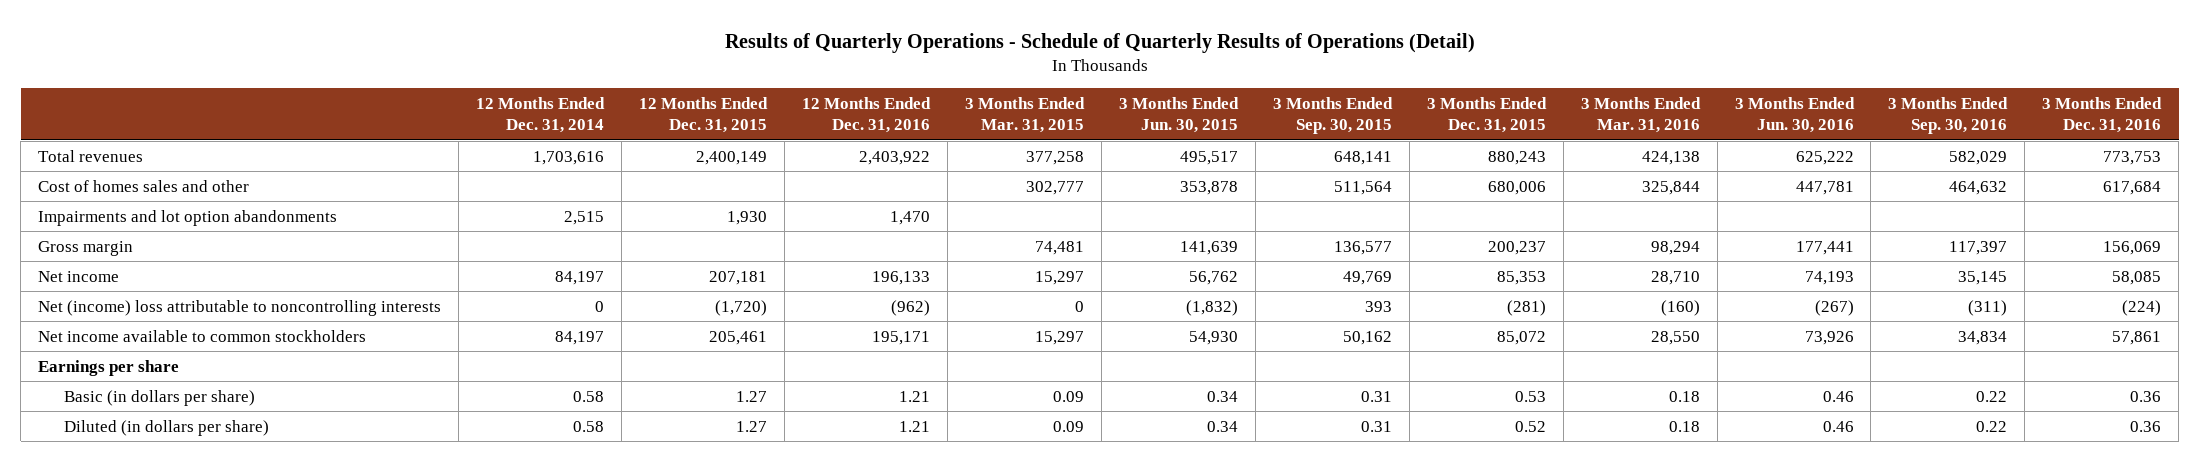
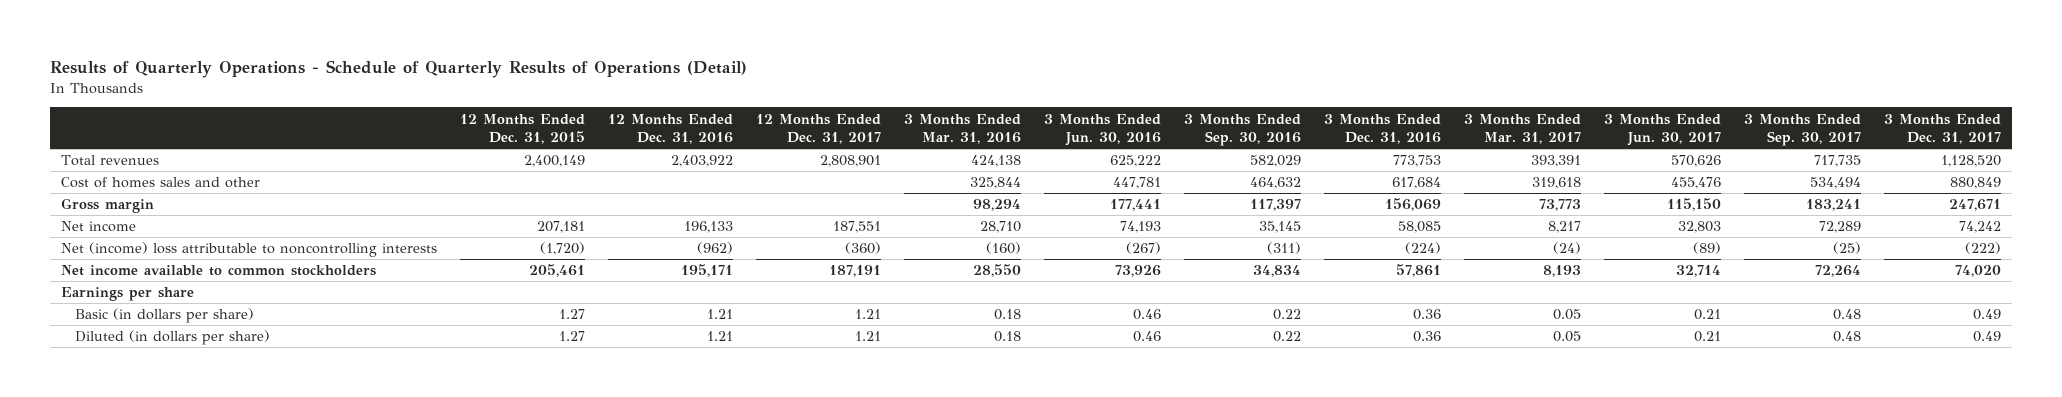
[476,96,606,134] 12 Months Ended Dec. 31, 2014 -> none
[964,96,1085,134] 3 Months Ended Mar. 31, 2015 -> none
[1118,96,1239,134] 3 Months Ended Jun. 30, 2015 -> none
[1272,96,1393,135] 3 Months Ended Sep. 30, 2015 -> none
[1426,96,1547,134] 3 Months Ended Dec. 31, 2015 -> none
none -> [756,113,882,144] 12 Months Ended Dec. 31, 2017
none -> [1463,113,1581,144] 3 Months Ended Mar. 31, 2017
none -> [1603,113,1721,146] 3 Months Ended Jun. 30, 2017
none -> [1743,113,1861,146] 3 Months Ended Sep. 30, 2017
none -> [1883,113,2001,144] 3 Months Ended Dec. 31, 2017
[38,209,338,226] Impairments and lot option abandonments -> none

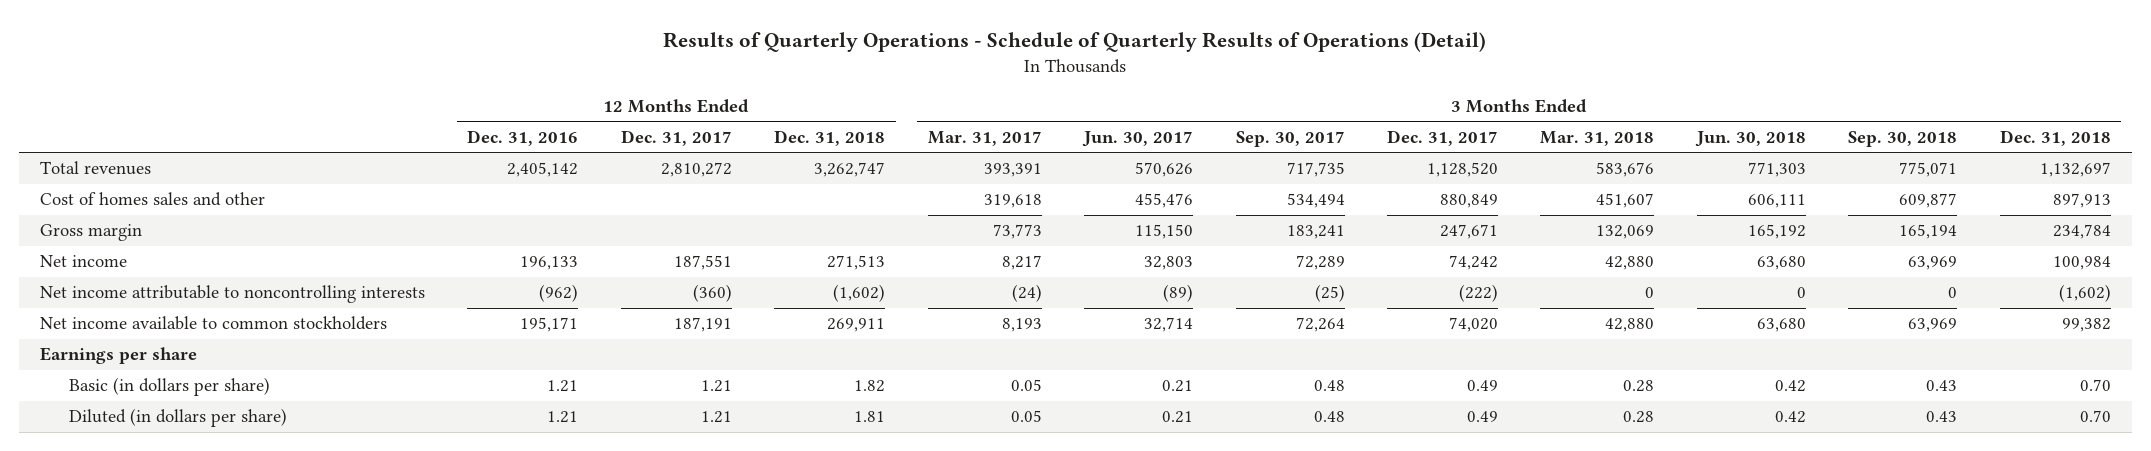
[460,113,586,144] 12 Months Ended Dec. 31, 2015 -> none
[904,113,1022,144] 3 Months Ended Mar. 31, 2016 -> none
[1043,113,1161,146] 3 Months Ended Jun. 30, 2016 -> none
[1183,113,1301,146] 3 Months Ended Sep. 30, 2016 -> none
[1323,113,1441,144] 3 Months Ended Dec. 31, 2016 -> none
none -> [774,129,886,146] Dec. 31, 2018
none -> [1540,130,1655,146] Mar. 31, 2018
none -> [1694,130,1806,147] Jun. 30, 2018
none -> [1848,130,1958,147] Sep. 30, 2018
none -> [1999,129,2111,146] Dec. 31, 2018
[671,155,734,168] 2,403,922 -> [507,162,579,178] 2,405,142
[820,155,882,168] 2,808,901 -> [660,162,732,178] 2,810,272
[61,242,438,258] Net (income) loss attributable to noncontrolling interests -> [40,285,426,304] Net income attributable to noncontrolling interests

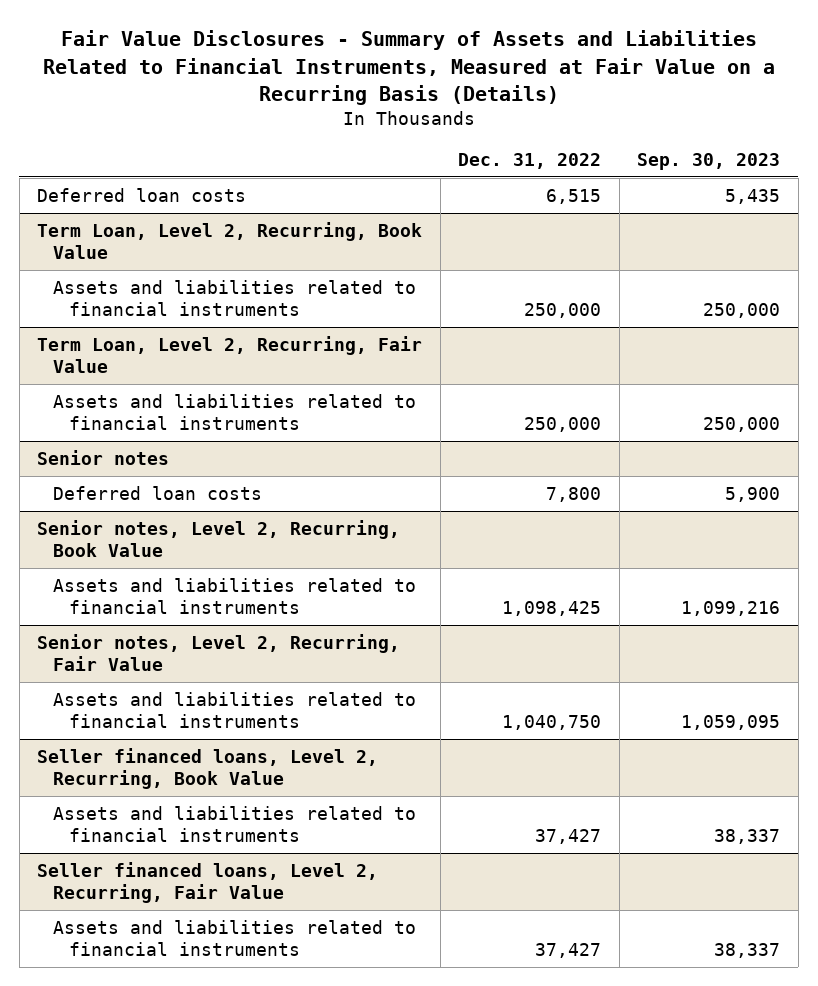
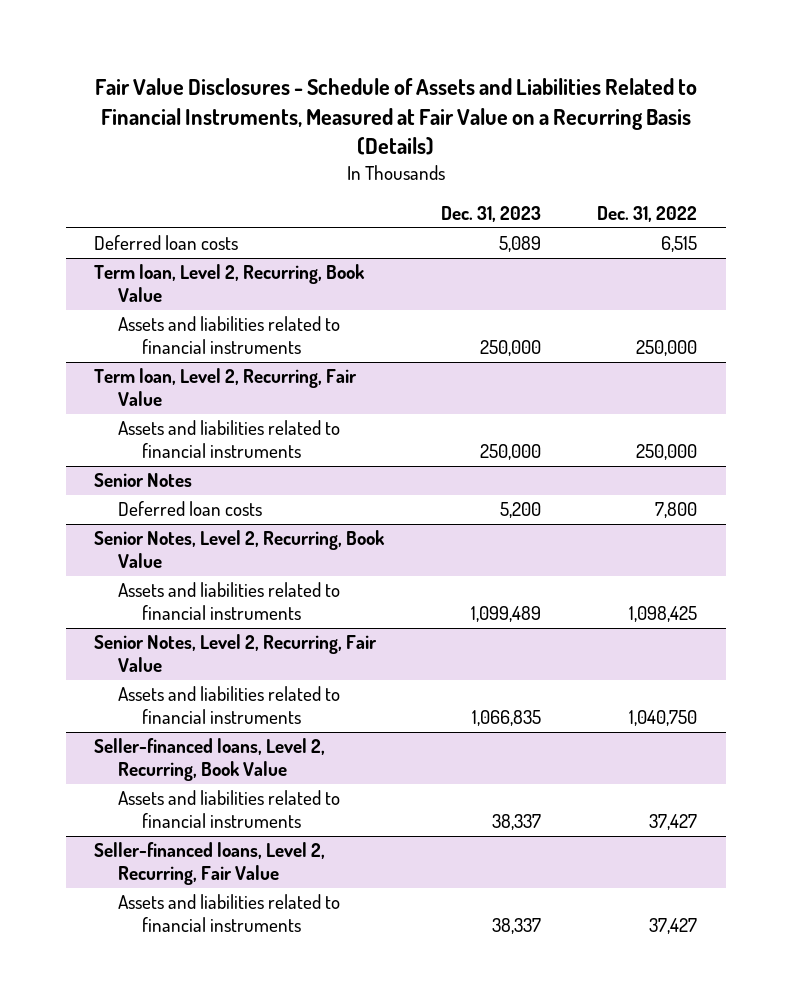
[42,30,775,106] Fair Value Disclosures - Summary of Assets and Liabilities Related to Financial Instruments, Measured at Fair Value on a Recurring Basis (Details) -> [94,78,697,156] Fair Value Disclosures - Schedule of Assets and Liabilities Related to Financial Instruments, Measured at Fair Value on a Recurring Basis (Details)
[637,153,781,171] Sep. 30, 2023 -> none
none -> [440,206,541,223] Dec. 31, 2023
[37,221,423,259] Term Loan, Level 2, Recurring, Book Value -> [94,264,366,303] Term loan, Level 2, Recurring, Book Value
[37,335,423,373] Term Loan, Level 2, Recurring, Fair Value -> [94,368,358,407] Term loan, Level 2, Recurring, Fair Value
[37,449,170,465] Senior notes -> [94,473,193,488] Senior Notes
[37,519,401,557] Senior notes, Level 2, Recurring, Book Value -> [94,530,386,569] Senior Notes, Level 2, Recurring, Book Value
[37,633,401,671] Senior notes, Level 2, Recurring, Fair Value -> [94,634,378,673] Senior Notes, Level 2, Recurring, Fair Value
[37,747,379,789] Seller financed loans, Level 2, Recurring, Book Value -> [94,738,326,782] Seller-financed loans, Level 2, Recurring, Book Value
[37,861,379,903] Seller financed loans, Level 2, Recurring, Fair Value -> [94,842,326,886] Seller-financed loans, Level 2, Recurring, Fair Value

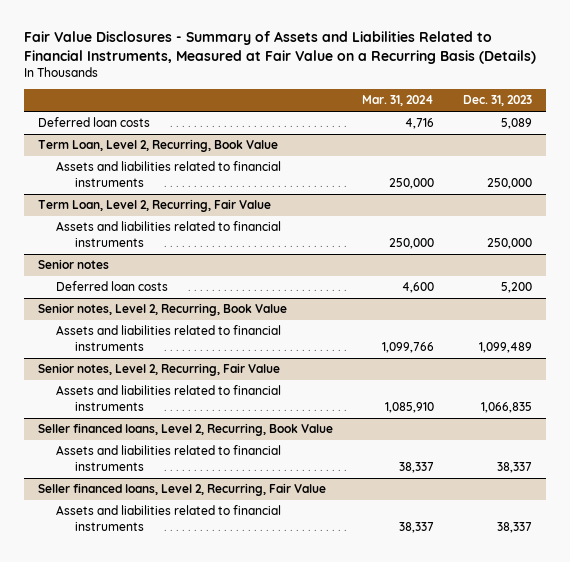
[94,78,697,156] Fair Value Disclosures - Schedule of Assets and Liabilities Related to Financial Instruments, Measured at Fair Value on a Recurring Basis (Details) -> [23,31,536,64] Fair Value Disclosures - Summary of Assets and Liabilities Related to Financial Instruments, Measured at Fair Value on a Recurring Basis (Details)
[597,206,698,223] Dec. 31, 2022 -> none
none -> [361,95,434,107] Mar. 31, 2024
[94,264,366,303] Term loan, Level 2, Recurring, Book Value -> [38,139,279,153] Term Loan, Level 2, Recurring, Book Value
[94,368,358,407] Term loan, Level 2, Recurring, Fair Value -> [38,199,272,213] Term Loan, Level 2, Recurring, Fair Value
[94,473,193,488] Senior Notes -> [38,259,110,270] Senior notes
[94,530,386,569] Senior Notes, Level 2, Recurring, Book Value -> [38,303,288,317] Senior notes, Level 2, Recurring, Book Value
[94,634,378,673] Senior Notes, Level 2, Recurring, Fair Value -> [38,363,281,377] Senior notes, Level 2, Recurring, Fair Value
[94,738,326,782] Seller-financed loans, Level 2, Recurring, Book Value -> [38,423,334,437] Seller financed loans, Level 2, Recurring, Book Value
[94,842,326,886] Seller-financed loans, Level 2, Recurring, Fair Value -> [38,483,327,497] Seller financed loans, Level 2, Recurring, Fair Value

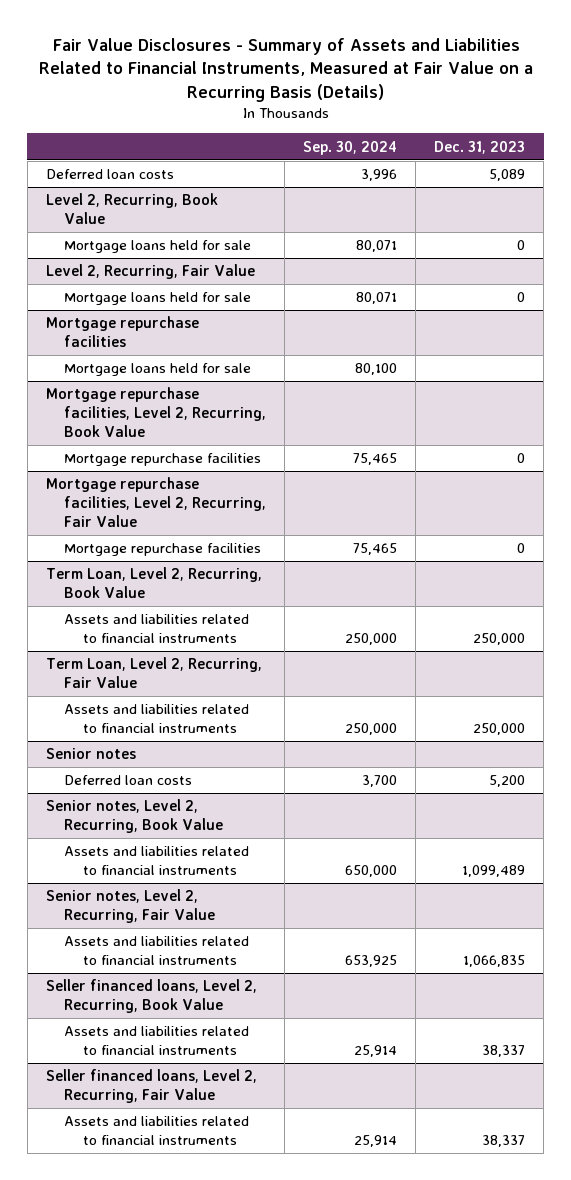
[361,95,434,107] Mar. 31, 2024 -> none
none -> [303,140,398,155] Sep. 30, 2024
none -> [45,193,218,225] Level 2, Recurring, Book Value
none -> [64,240,252,254] Mortgage loans held for sale
none -> [45,264,255,280] Level 2, Recurring, Fair Value
none -> [64,292,252,306] Mortgage loans held for sale
none -> [45,316,199,348] Mortgage repurchase facilities
none -> [64,363,252,377] Mortgage loans held for sale
none -> [45,387,267,437] Mortgage repurchase facilities, Level 2, Recurring, Book Value
none -> [64,453,262,467] Mortgage repurchase facilities
none -> [45,477,267,527] Mortgage repurchase facilities, Level 2, Recurring, Fair Value
none -> [64,543,262,557] Mortgage repurchase facilities

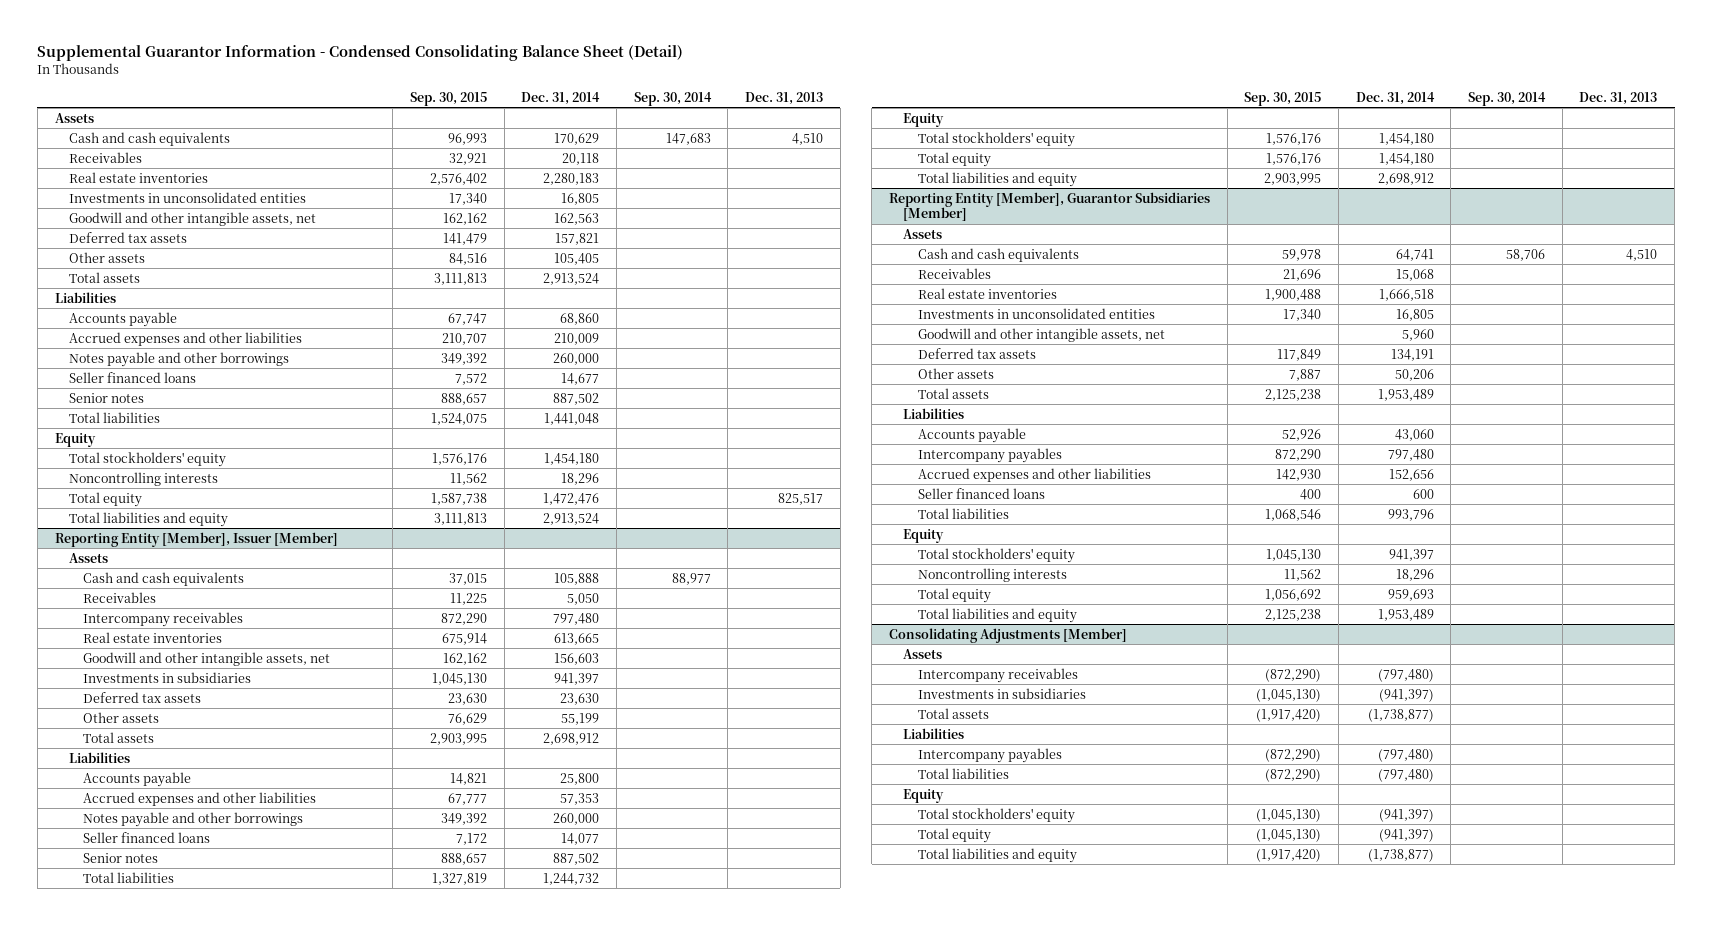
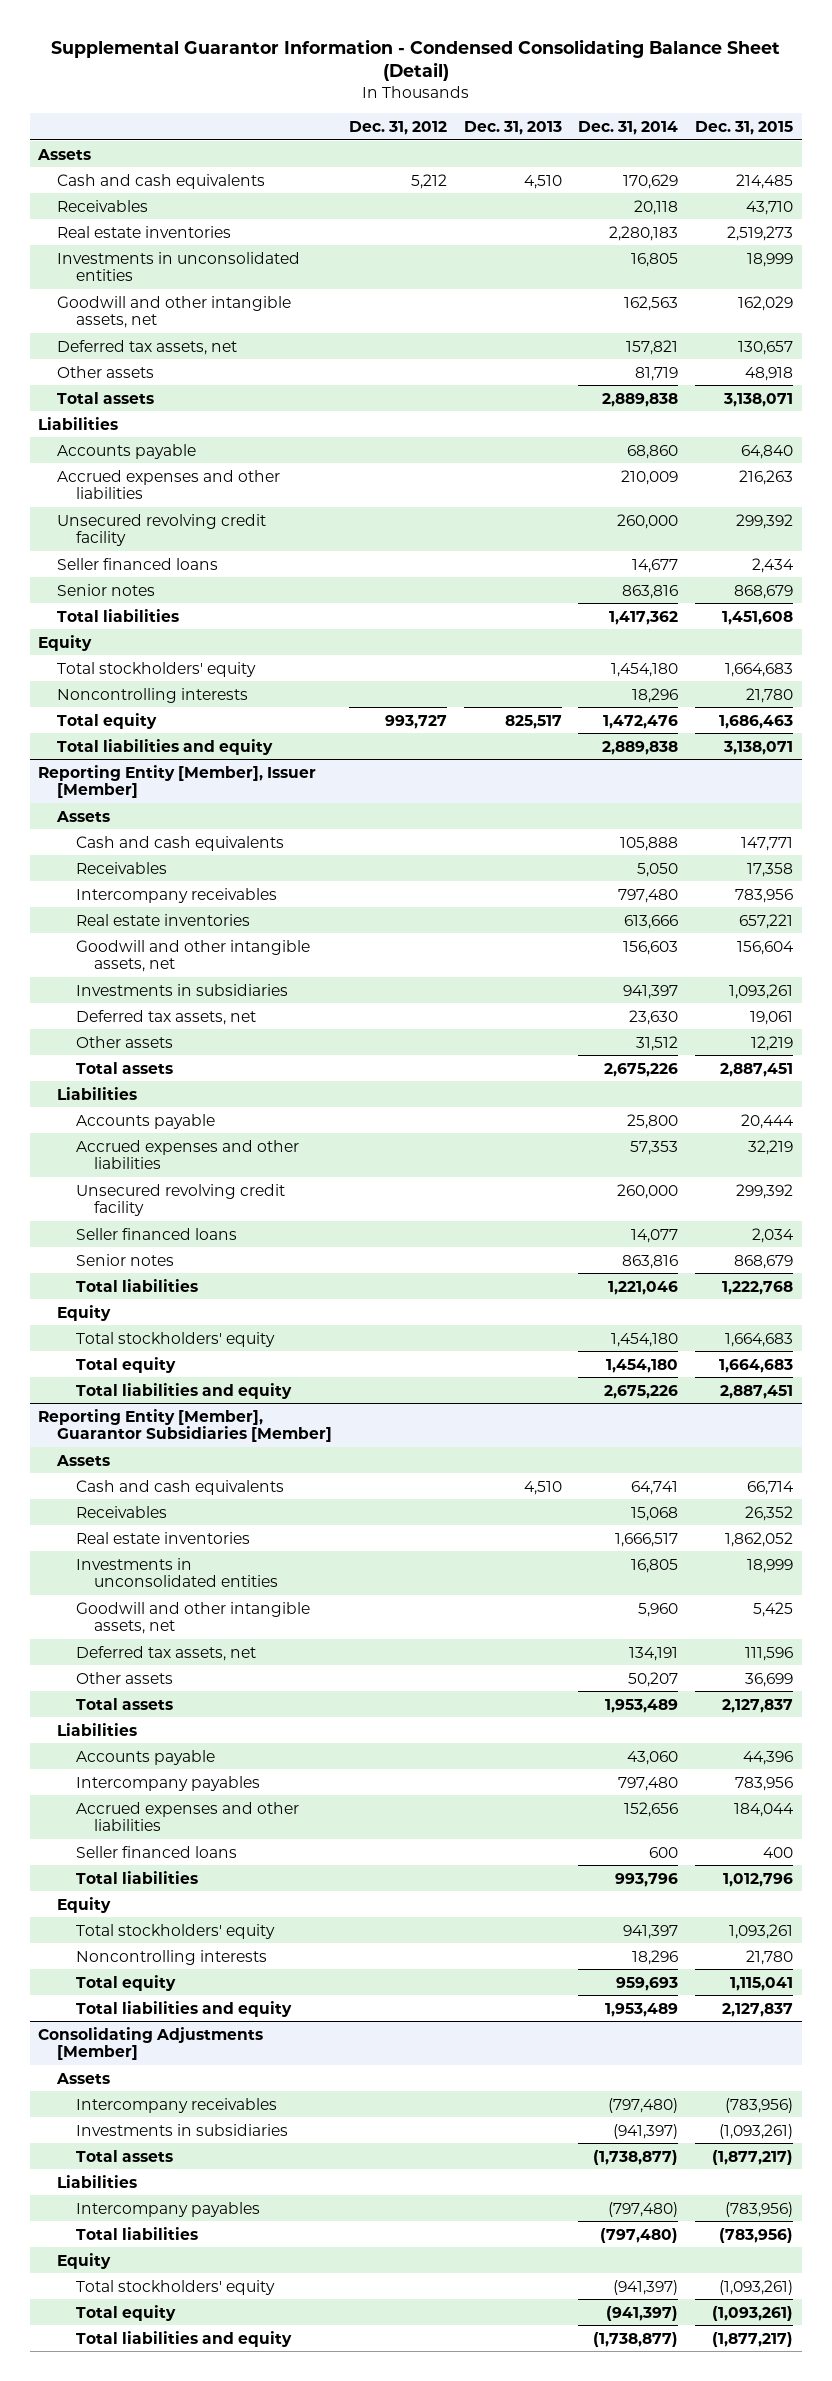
[409,91,487,106] Sep. 30, 2015 -> none
[633,91,712,106] Sep. 30, 2014 -> none
none -> [348,120,447,135] Dec. 31, 2012
none -> [695,120,794,135] Dec. 31, 2015
[68,231,187,243] Deferred tax assets -> [57,339,238,355] Deferred tax assets, net
[554,252,600,265] 105,405 -> [635,366,679,381] 81,719
[543,272,600,285] 2,913,524 -> [602,392,679,407] 2,889,838
[68,351,289,367] Notes payable and other borrowings -> [57,513,267,547] Unsecured revolving credit facility
[553,392,600,405] 887,502 -> [622,584,679,599] 863,816
[544,412,600,425] 1,441,048 -> [609,610,679,625] 1,417,362
[543,512,600,525] 2,913,524 -> [602,740,679,755] 2,889,838
[554,632,600,645] 613,665 -> [624,914,679,929] 613,666
[83,691,202,703] Deferred tax assets -> [75,1009,256,1025] Deferred tax assets, net
[561,712,600,725] 55,199 -> [636,1035,679,1051] 31,512
[543,732,600,745] 2,698,912 -> [604,1062,679,1077] 2,675,226
[83,811,304,827] Notes payable and other borrowings -> [75,1183,285,1217] Unsecured revolving credit facility
[553,852,600,865] 887,502 -> [622,1254,679,1269] 863,816
[543,872,600,885] 1,244,732 -> [608,1280,679,1295] 1,221,046
[1377,172,1434,185] 2,698,912 -> [604,1384,679,1399] 2,675,226
[1378,288,1434,301] 1,666,518 -> [615,1532,679,1547] 1,666,517
[917,347,1036,359] Deferred tax assets -> [75,1645,256,1661] Deferred tax assets, net
[1394,368,1434,381] 50,206 -> [628,1671,679,1687] 50,207

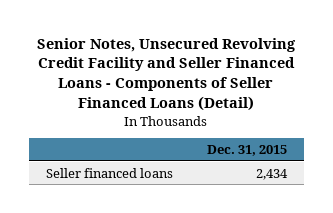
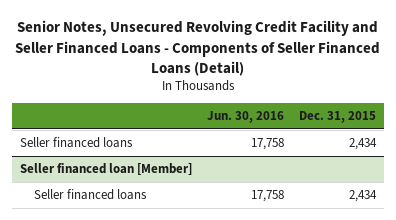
none -> [207,111,285,124] Jun. 30, 2016
none -> [19,163,192,176] Seller financed loan [Member]
none -> [33,189,147,201] Seller financed loans

